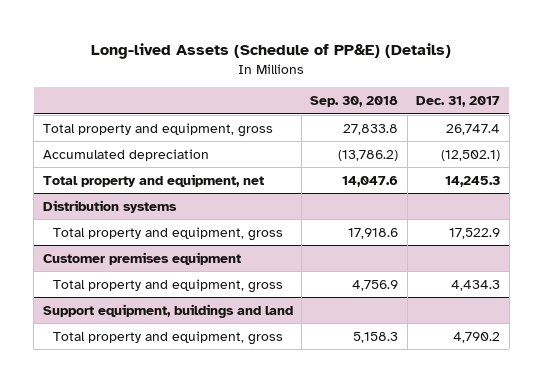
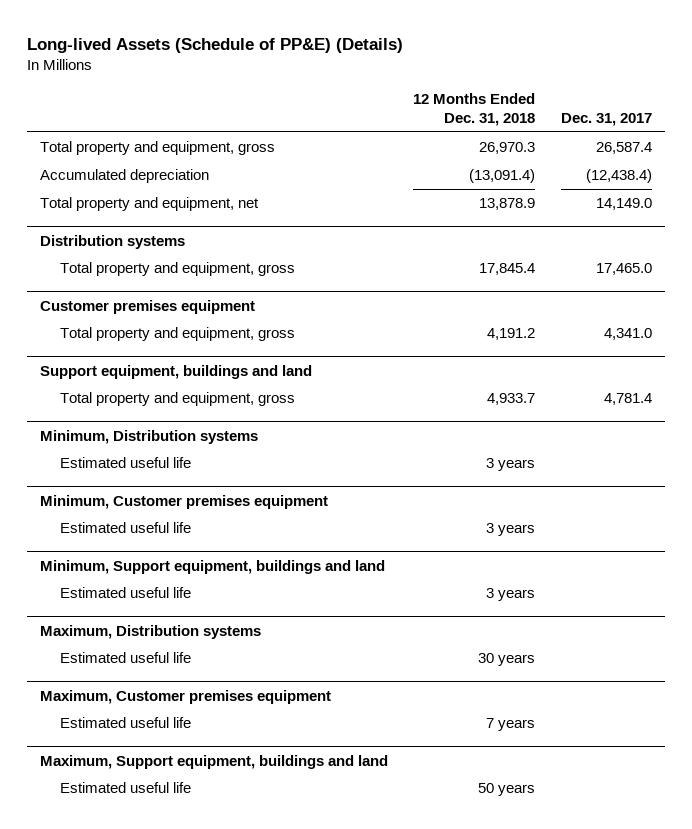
[310,96,399,108] Sep. 30, 2018 -> none
none -> [413,92,536,127] 12 Months Ended Dec. 31, 2018
[446,123,501,135] 26,747.4 -> [595,141,652,154] 26,587.4
[441,149,501,161] (12,502.1) -> [585,168,652,183] (12,438.4)
[445,175,501,187] 14,245.3 -> [595,197,652,210] 14,149.0
[449,227,501,239] 17,522.9 -> [595,262,652,275] 17,465.0
[451,279,501,291] 4,434.3 -> [603,327,652,340] 4,341.0
[453,331,501,343] 4,790.2 -> [603,392,652,405] 4,781.4
none -> [39,429,258,444] Minimum, Distribution systems
none -> [60,456,192,468] Estimated useful life
none -> [39,494,328,509] Minimum, Customer premises equipment
none -> [60,521,192,533] Estimated useful life
none -> [39,559,385,574] Minimum, Support equipment, buildings and land
none -> [60,586,192,598] Estimated useful life
none -> [39,624,261,639] Maximum, Distribution systems
none -> [60,651,192,663] Estimated useful life
none -> [39,689,331,704] Maximum, Customer premises equipment
none -> [60,716,192,728] Estimated useful life
none -> [39,754,388,769] Maximum, Support equipment, buildings and land
none -> [60,781,192,793] Estimated useful life

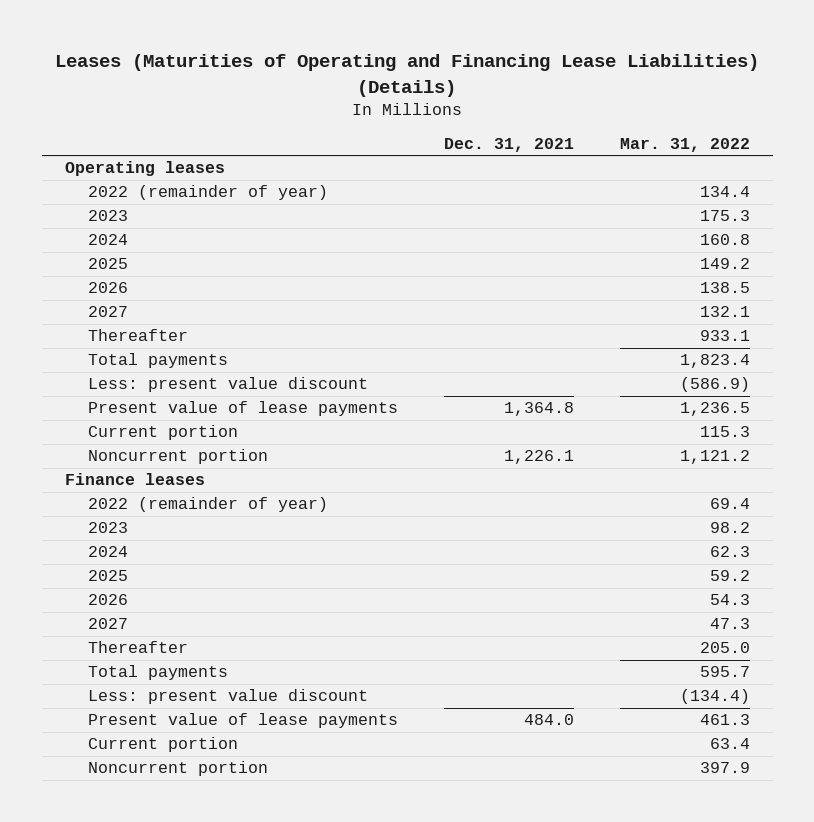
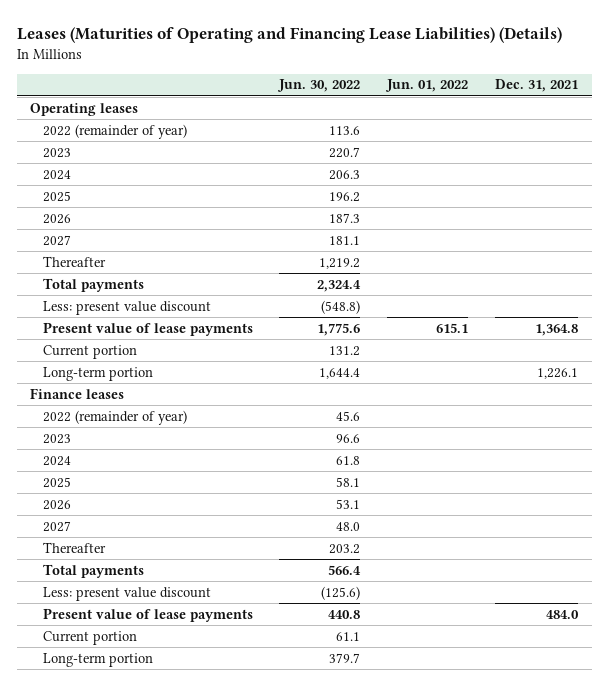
[619,137,750,152] Mar. 31, 2022 -> none
none -> [277,79,361,93] Jun. 30, 2022
none -> [385,79,469,93] Jun. 01, 2022
[87,449,268,465] Noncurrent portion -> [42,366,153,381] Long-term portion
[87,761,268,777] Noncurrent portion -> [42,652,153,667] Long-term portion

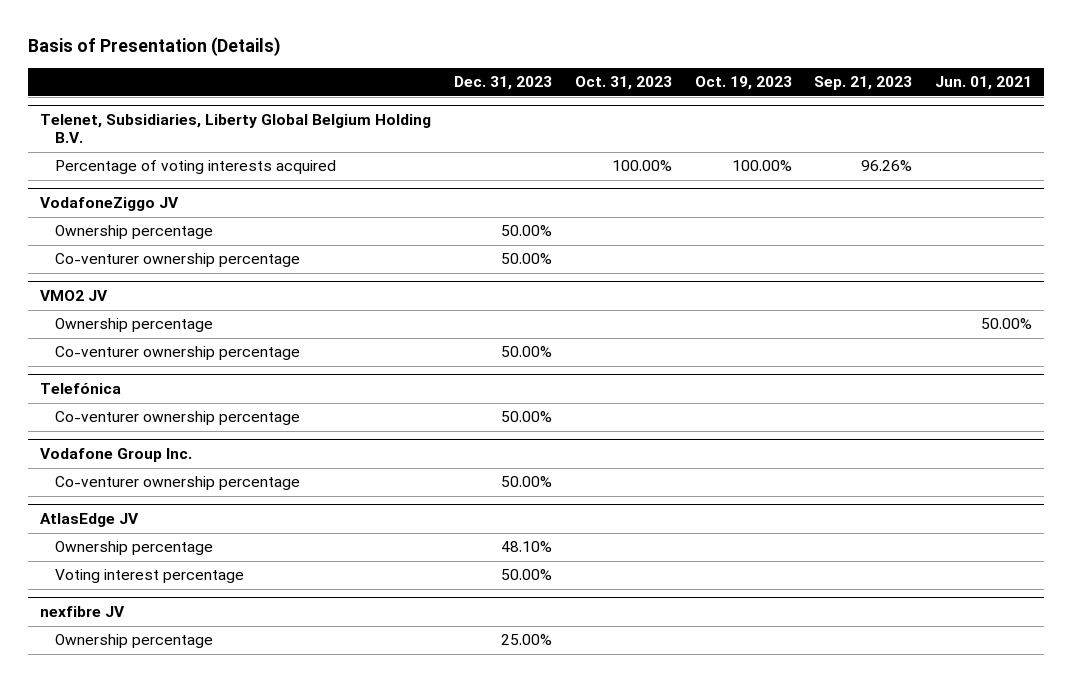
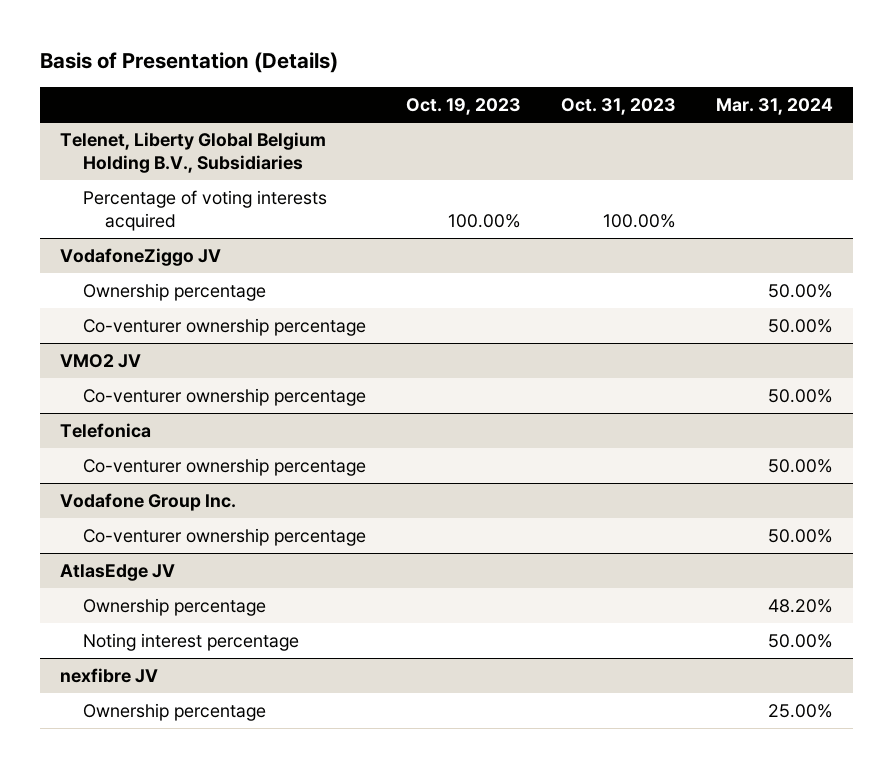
[453,76,552,91] Dec. 31, 2023 -> none
[814,76,913,91] Sep. 21, 2023 -> none
[935,76,1033,91] Jun. 01, 2021 -> none
none -> [716,97,834,115] Mar. 31, 2024
[39,114,431,144] Telenet, Subsidiaries, Liberty Global Belgium Holding B.V. -> [60,131,327,174] Telenet, Liberty Global Belgium Holding B.V., Subsidiaries
[55,318,214,333] Ownership percentage -> none
[39,383,121,395] Telefónica -> [60,422,152,438] Telefonica
[55,569,245,584] Voting interest percentage -> [82,632,299,651] Noting interest percentage

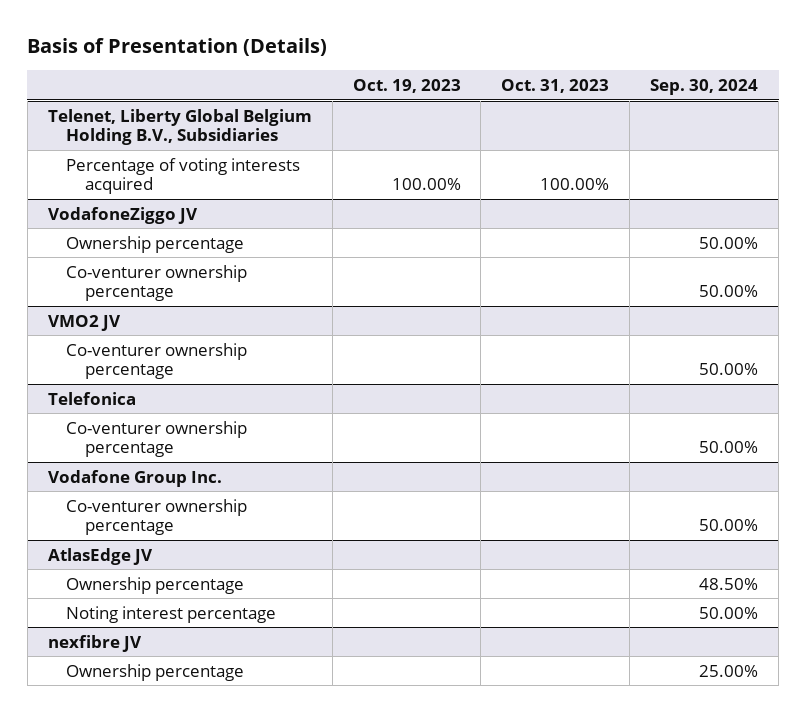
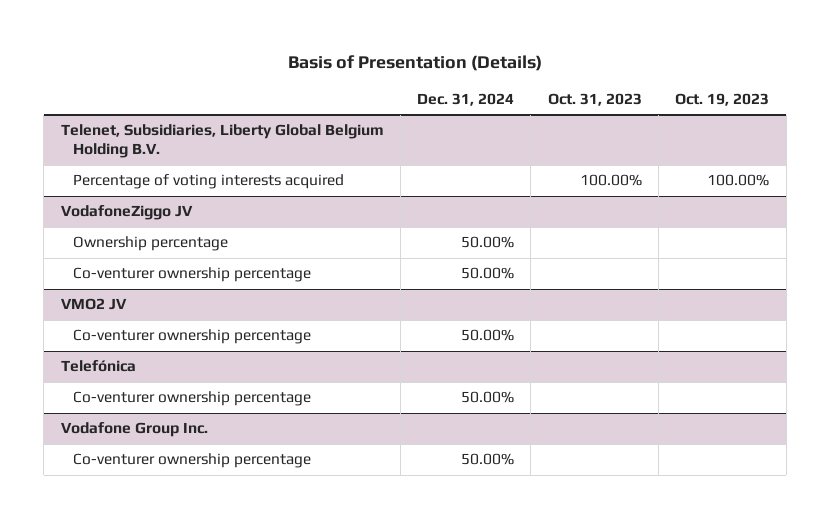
[650,78,759,95] Sep. 30, 2024 -> none
none -> [417,92,515,106] Dec. 31, 2024
[47,108,312,146] Telenet, Liberty Global Belgium Holding B.V., Subsidiaries -> [60,124,384,159] Telenet, Subsidiaries, Liberty Global Belgium Holding B.V.
[47,391,136,405] Telefonica -> [60,360,136,373] Telefónica
[47,547,153,565] AtlasEdge JV -> none
[66,576,245,594] Ownership percentage -> none
[66,605,277,623] Noting interest percentage -> none
[47,634,142,652] nexfibre JV -> none
[66,663,245,681] Ownership percentage -> none

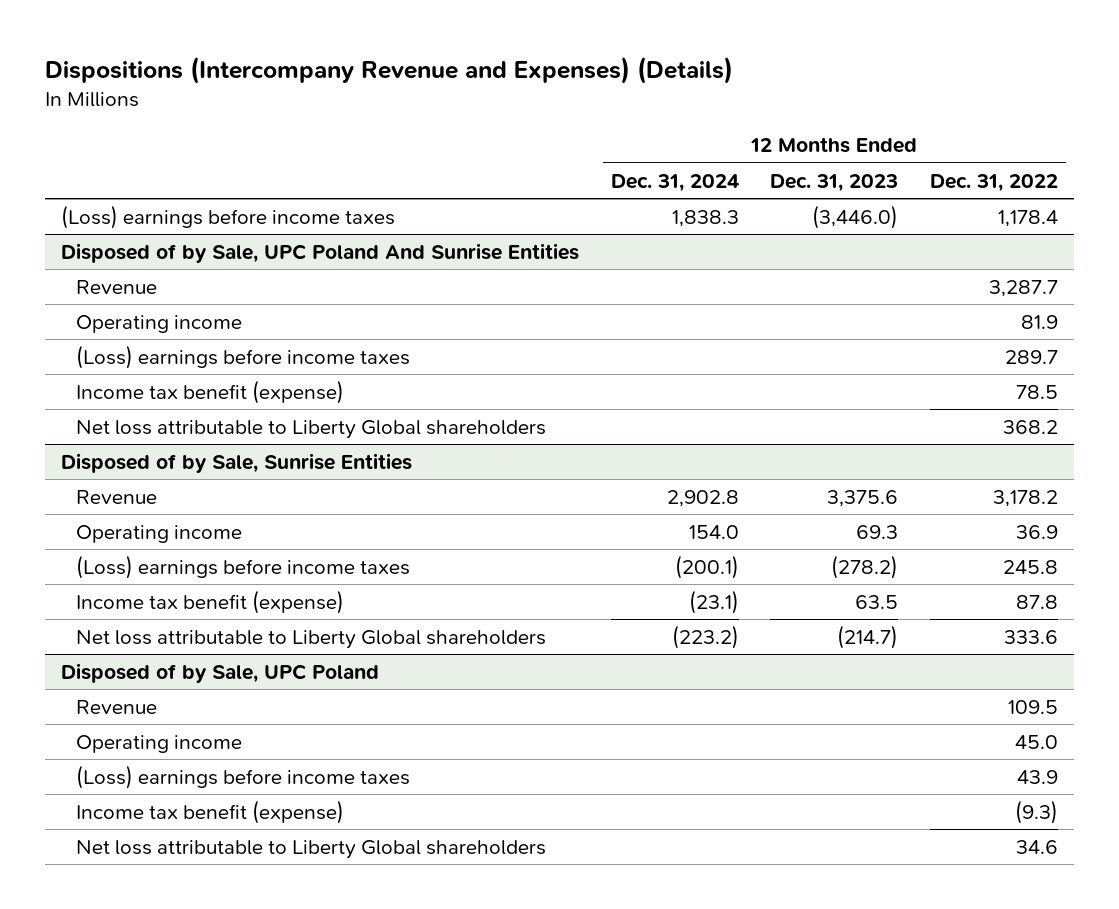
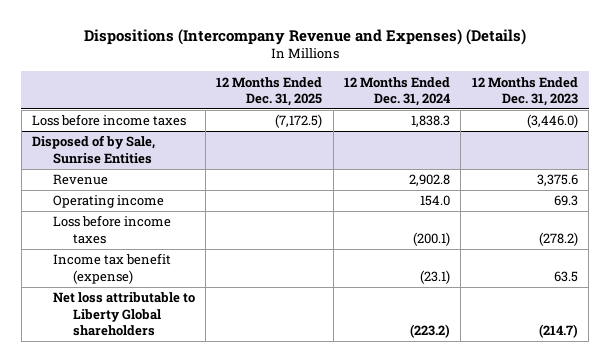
[930,173,1059,192] Dec. 31, 2022 -> none
none -> [216,76,323,106] 12 Months Ended Dec. 31, 2025
[60,242,579,263] Disposed of by Sale, UPC Poland And Sunrise Entities -> none
[75,279,157,294] Revenue -> none
[75,314,242,333] Operating income -> none
[75,344,410,369] (Loss) earnings before income taxes -> none
[75,379,344,404] Income tax benefit (expense) -> none
[75,419,546,439] Net loss attributable to Liberty Global shareholders -> none
[60,204,395,229] (Loss) earnings before income taxes -> [32,114,187,127] Loss before income taxes
[75,554,410,579] (Loss) earnings before income taxes -> [52,215,171,244] Loss before income taxes
[60,662,379,683] Disposed of by Sale, UPC Poland -> none
[75,699,157,714] Revenue -> none
[75,734,242,753] Operating income -> none
[75,764,410,789] (Loss) earnings before income taxes -> none
[75,799,344,824] Income tax benefit (expense) -> none
[75,839,546,859] Net loss attributable to Liberty Global shareholders -> none

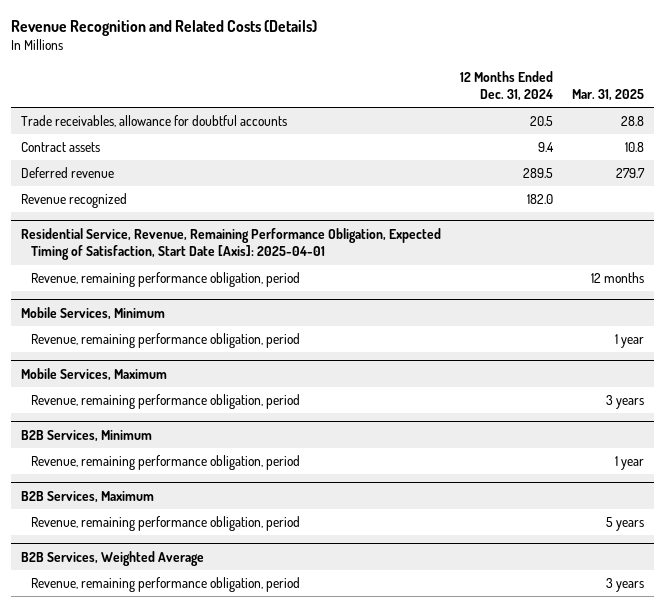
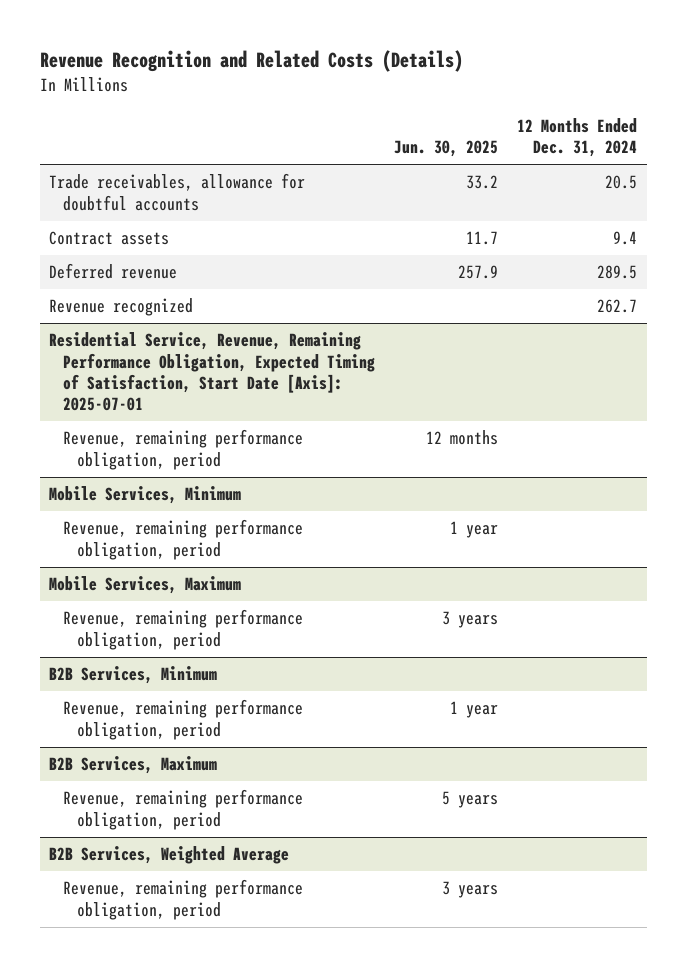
[572,89,645,102] Mar. 31, 2025 -> none
none -> [394,140,499,158] Jun. 30, 2025
[526,194,553,205] 182.0 -> [597,299,638,314] 262.7
[20,227,441,261] Residential Service, Revenue, Remaining Performance Obligation, Expected Timing of Satisfaction, Start Date [Axis]: 2025-04-01 -> [49,332,376,412] Residential Service, Revenue, Remaining Performance Obligation, Expected Timing of Satisfaction, Start Date [Axis]: 2025-07-01

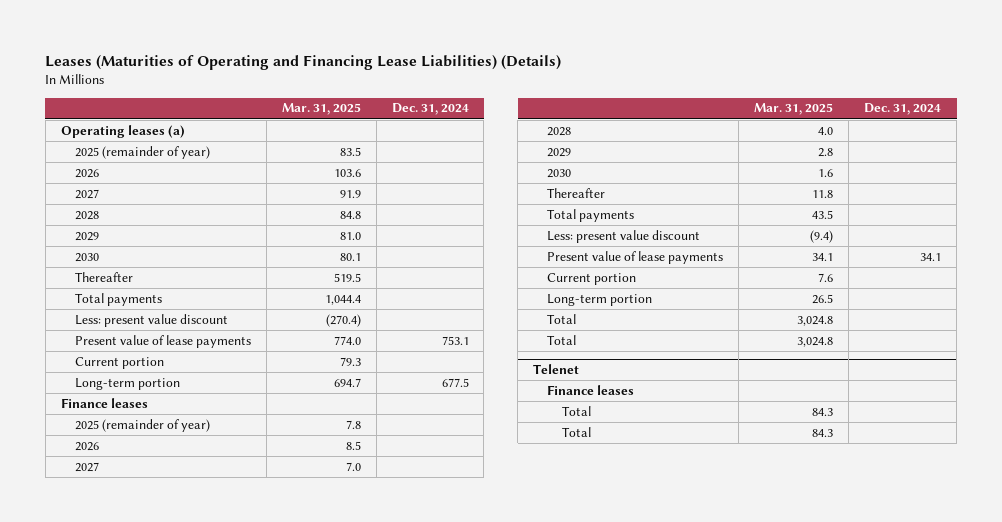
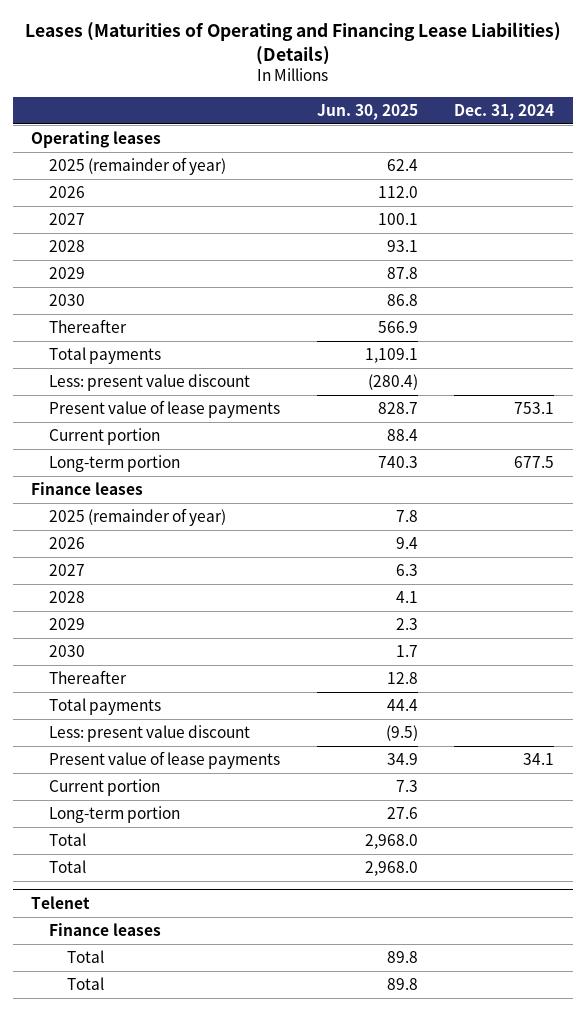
[281,103,361,116] Mar. 31, 2025 -> none
none -> [316,103,418,120] Jun. 30, 2025
[60,124,185,138] Operating leases (a) -> [31,131,162,149] Operating leases

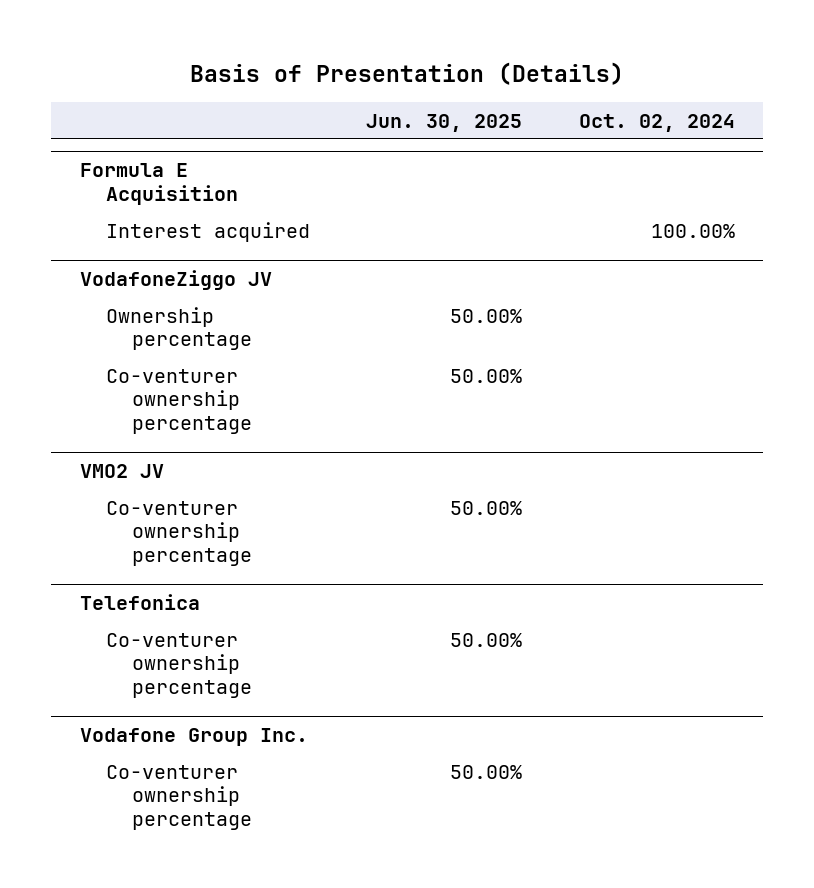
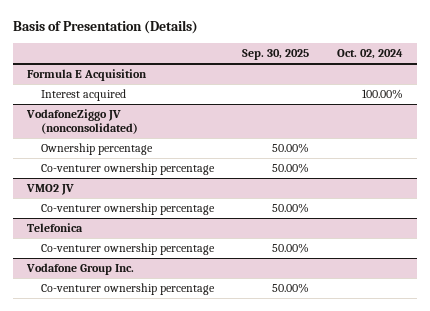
[366,113,523,132] Jun. 30, 2025 -> none
none -> [242,49,310,61] Sep. 30, 2025
[79,270,272,291] VodafoneZiggo JV -> [25,108,139,134] VodafoneZiggo JV (nonconsolidated)

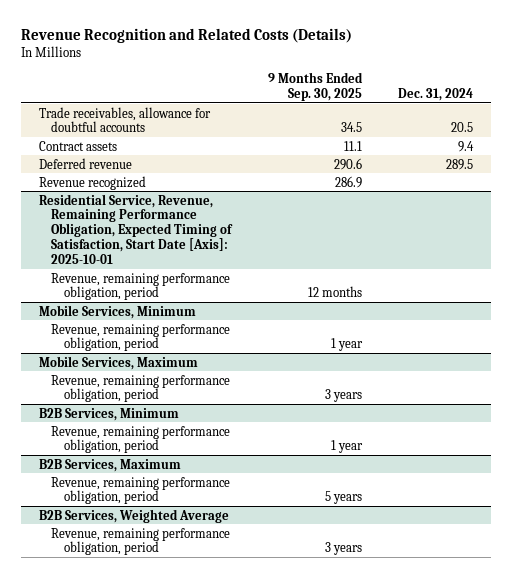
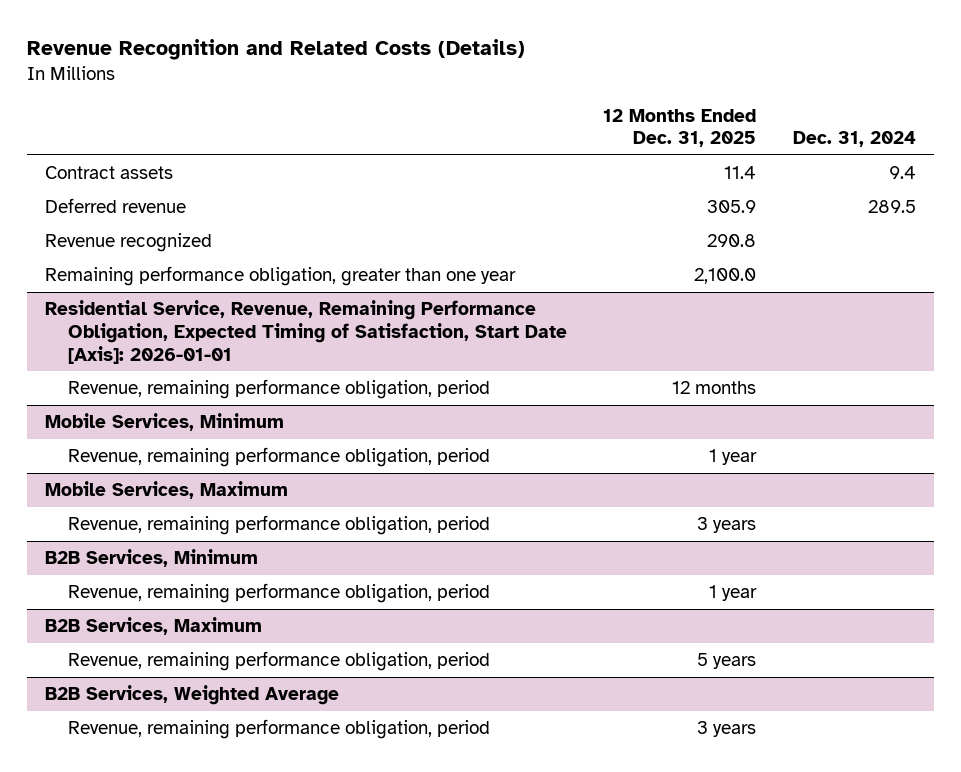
[267,72,363,102] 9 Months Ended Sep. 30, 2025 -> none
none -> [603,108,757,148] 12 Months Ended Dec. 31, 2025
[38,106,211,133] Trade receivables, allowance for doubtful accounts -> none
none -> [44,266,516,287] Remaining performance obligation, greater than one year
[38,193,234,264] Residential Service, Revenue, Remaining Performance Obligation, Expected Timing of Satisfaction, Start Date [Axis]: 2025-10-01 -> [44,300,568,364] Residential Service, Revenue, Remaining Performance Obligation, Expected Timing of Satisfaction, Start Date [Axis]: 2026-01-01

